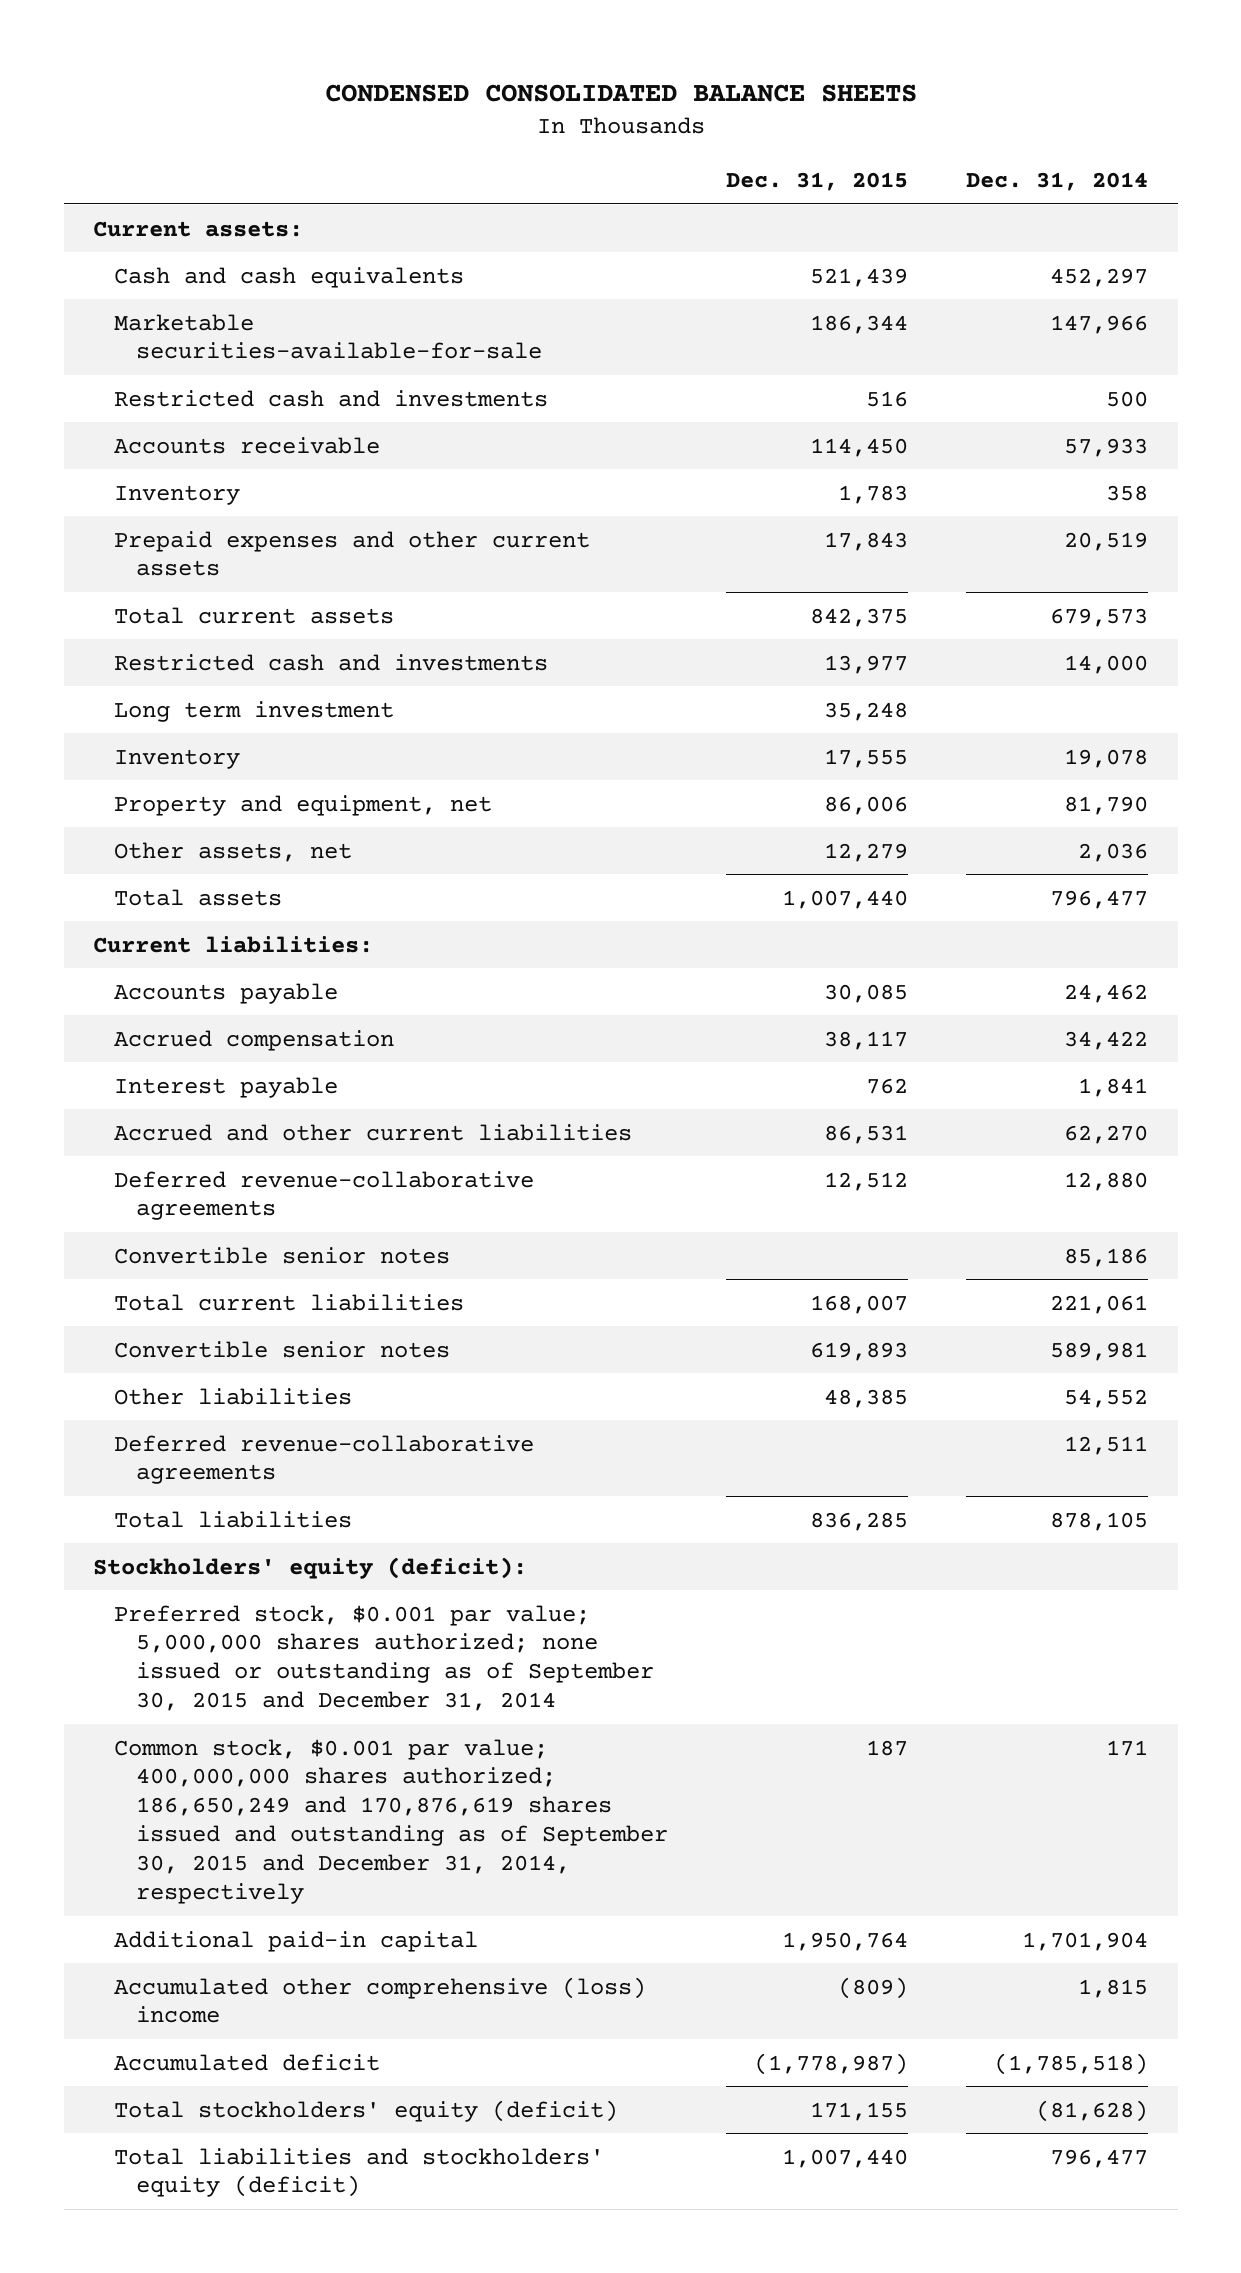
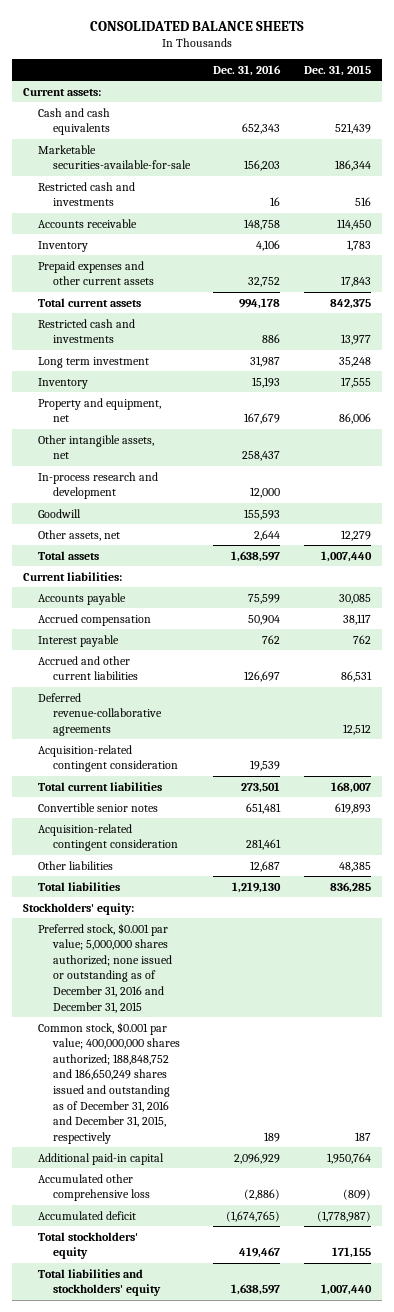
[324,83,917,102] CONDENSED CONSOLIDATED BALANCE SHEETS -> [89,20,304,31] CONSOLIDATED BALANCE SHEETS
[966,172,1149,192] Dec. 31, 2014 -> none
none -> [213,64,282,76] Dec. 31, 2016
none -> [38,434,155,460] Other intangible assets, net
none -> [38,471,159,500] In-process research and development
none -> [38,508,82,518] Goodwill
[114,1246,451,1264] Convertible senior notes -> none
none -> [38,744,179,773] Acquisition-related contingent consideration
none -> [38,823,179,852] Acquisition-related contingent consideration
[114,1434,535,1485] Deferred revenue-collaborative agreements -> none
[92,1556,527,1579] Stockholders' equity (deficit): -> [23,902,135,915] Stockholders' equity:
[114,1604,654,1712] Preferred stock, $0.001 par value; 5,000,000 shares authorized; none issued or outstanding as of September 30, 2015 and December 31, 2014 -> [38,922,173,1013] Preferred stock, $0.001 par value; 5,000,000 shares authorized; none issued or outstanding as of December 31, 2016 and December 31, 2015
[114,1738,668,1904] Common stock, $0.001 par value; 400,000,000 shares authorized; 186,650,249 and 170,876,619 shares issued and outstanding as of September 30, 2015 and December 31, 2014, respectively -> [38,1021,181,1144] Common stock, $0.001 par value; 400,000,000 shares authorized; 188,848,752 and 186,650,249 shares issued and outstanding as of December 31, 2016 and December 31, 2015, respectively
[114,1976,647,2024] Accumulated other comprehensive (loss) income -> [38,1173,151,1202] Accumulated other comprehensive loss
[114,2099,619,2122] Total stockholders' equity (deficit) -> [38,1231,139,1260] Total stockholders' equity
[114,2147,605,2198] Total liabilities and stockholders' equity (deficit) -> [38,1268,162,1297] Total liabilities and stockholders' equity

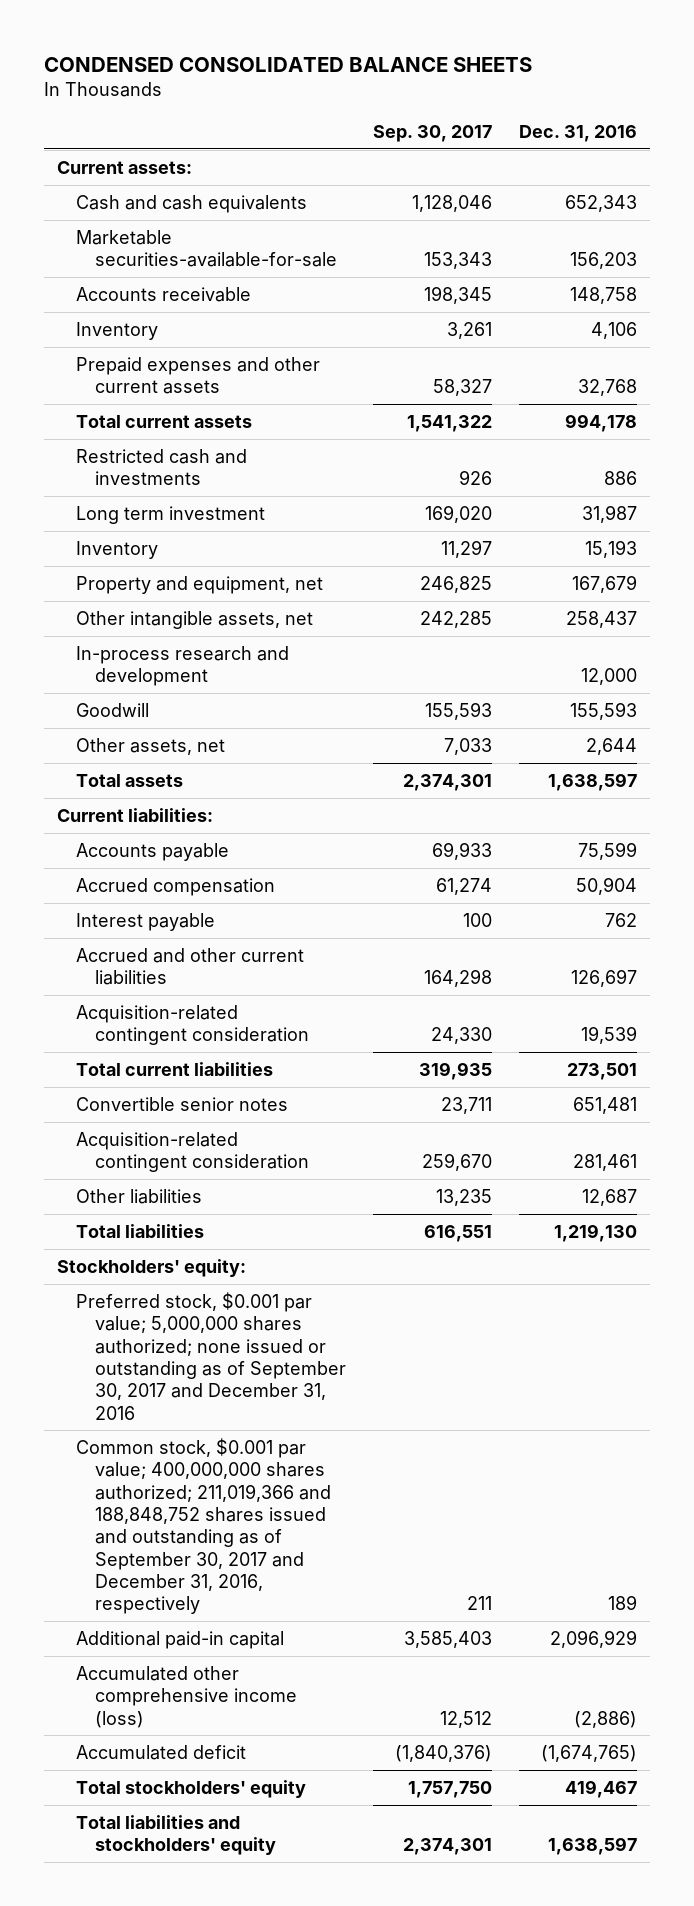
[89,20,304,31] CONSOLIDATED BALANCE SHEETS -> [43,56,532,72] CONDENSED CONSOLIDATED BALANCE SHEETS
[303,64,371,76] Dec. 31, 2015 -> none
none -> [372,124,492,142] Sep. 30, 2017
[38,181,136,207] Restricted cash and investments -> none
[248,277,281,288] 32,752 -> [577,379,637,397] 32,768
[38,692,163,736] Deferred revenue-collaborative agreements -> none
[38,922,173,1013] Preferred stock, $0.001 par value; 5,000,000 shares authorized; none issued or outstanding as of December 31, 2016 and December 31, 2015 -> [76,1291,346,1420] Preferred stock, $0.001 par value; 5,000,000 shares authorized; none issued or outstanding as of September 30, 2017 and December 31, 2016
[38,1021,181,1144] Common stock, $0.001 par value; 400,000,000 shares authorized; 188,848,752 and 186,650,249 shares issued and outstanding as of December 31, 2016 and December 31, 2015, respectively -> [76,1437,331,1615] Common stock, $0.001 par value; 400,000,000 shares authorized; 211,019,366 and 188,848,752 shares issued and outstanding as of September 30, 2017 and December 31, 2016, respectively
[38,1173,151,1202] Accumulated other comprehensive loss -> [76,1665,297,1728] Accumulated other comprehensive income (loss)

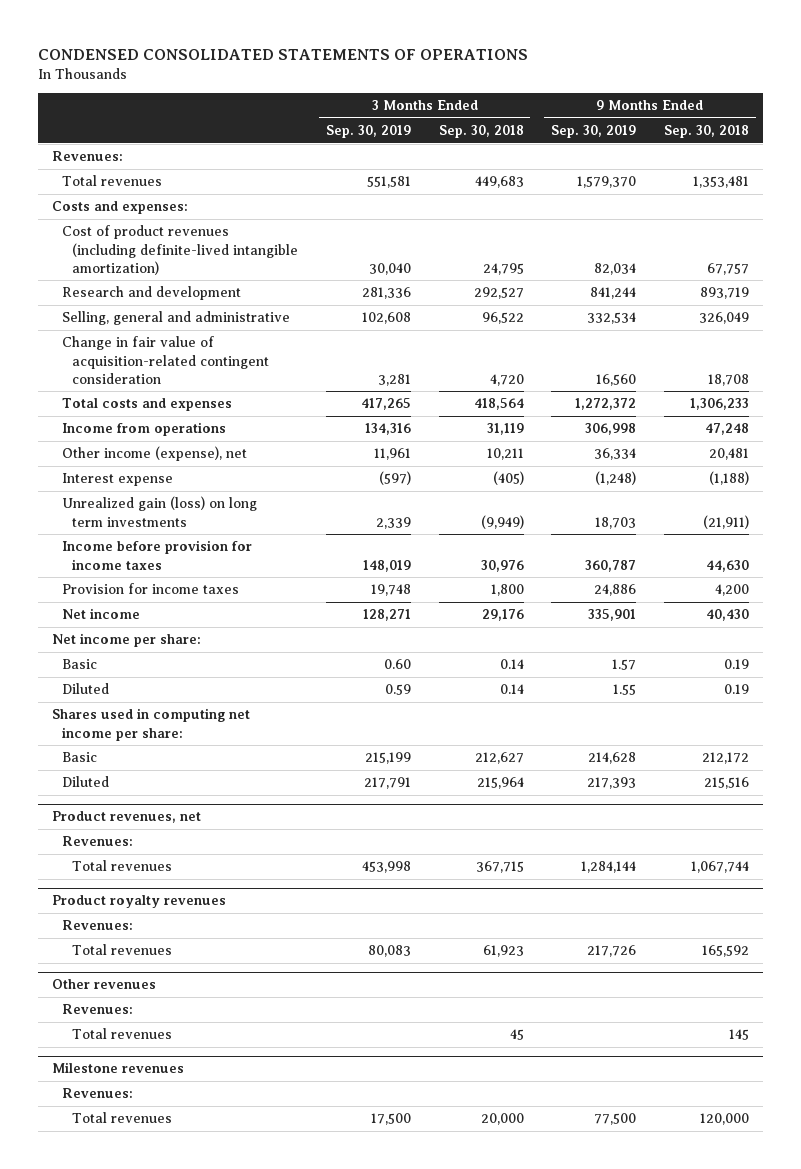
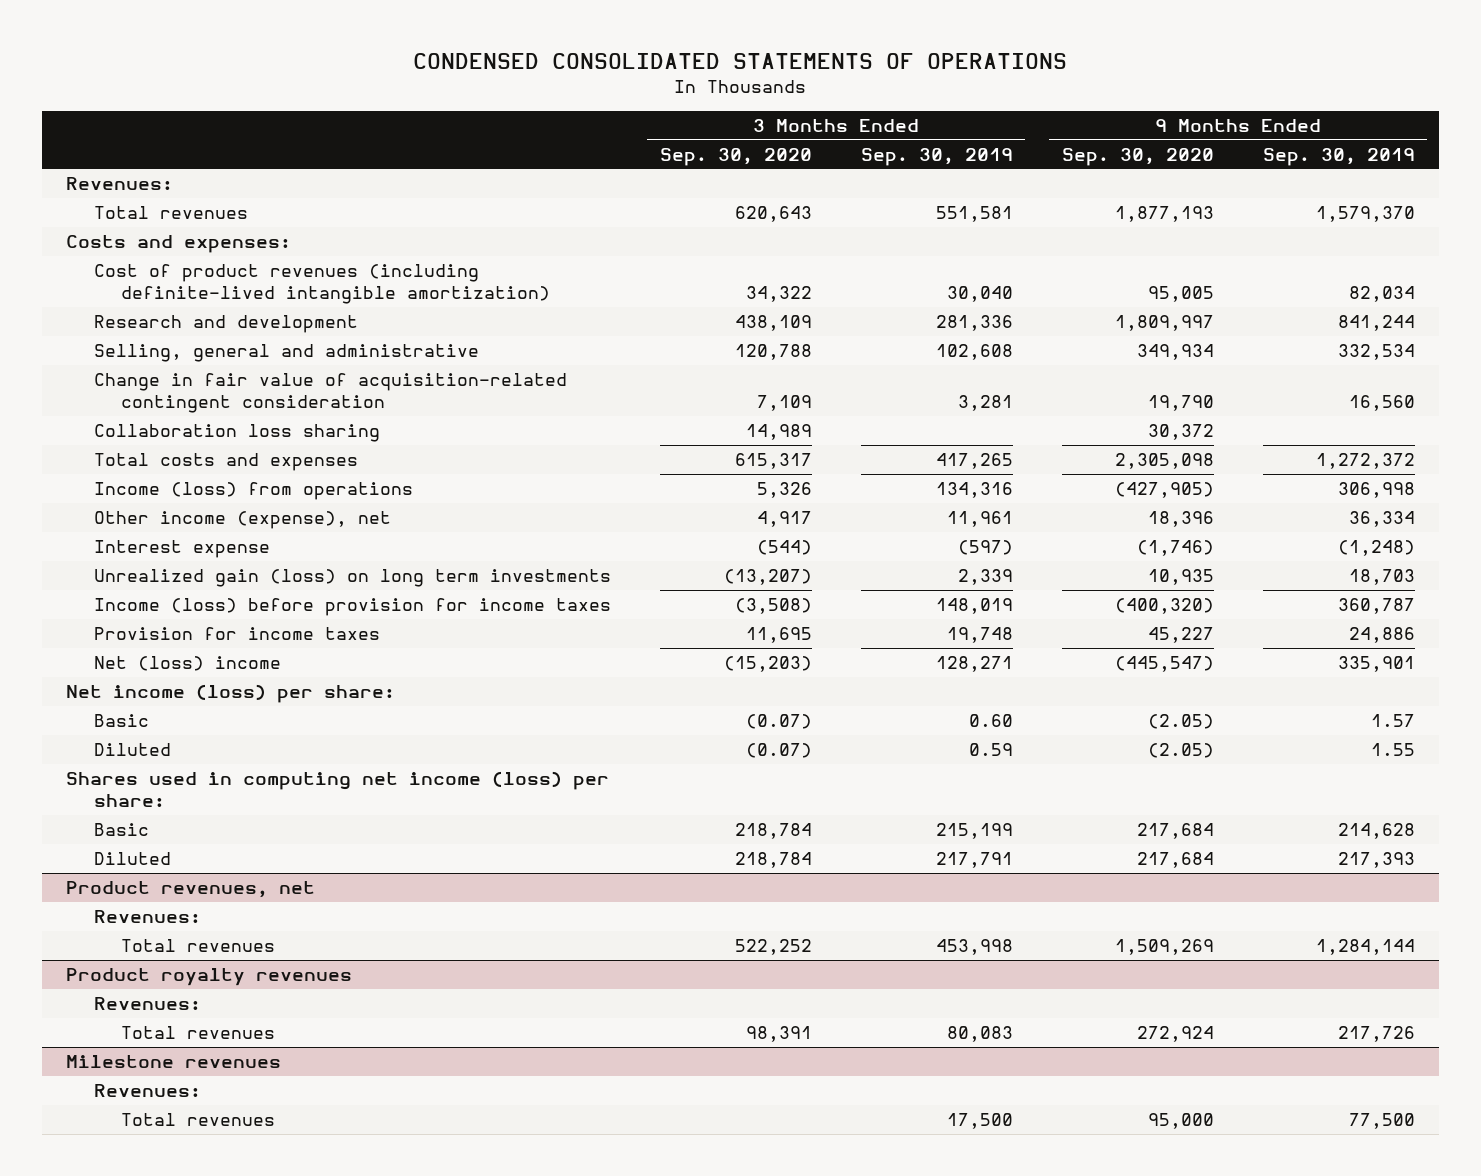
[438,125,524,139] Sep. 30, 2018 -> none
[664,125,750,139] Sep. 30, 2018 -> none
none -> [659,147,812,166] Sep. 30, 2020
none -> [1061,147,1214,166] Sep. 30, 2020
none -> [93,424,380,443] Collaboration loss sharing
[61,422,226,437] Income from operations -> [93,482,413,501] Income (loss) from operations
[61,540,252,570] Income before provision for income taxes -> [93,598,611,617] Income (loss) before provision for income taxes
[61,608,140,620] Net income -> [93,656,281,672] Net (loss) income
[51,633,201,648] Net income per share: -> [66,684,396,704] Net income (loss) per share:
[51,708,250,741] Shares used in computing net income per share: -> [66,771,610,808] Shares used in computing net income (loss) per share:
[51,979,156,990] Other revenues -> none
[61,1004,133,1015] Revenues: -> none
[71,1028,172,1040] Total revenues -> none

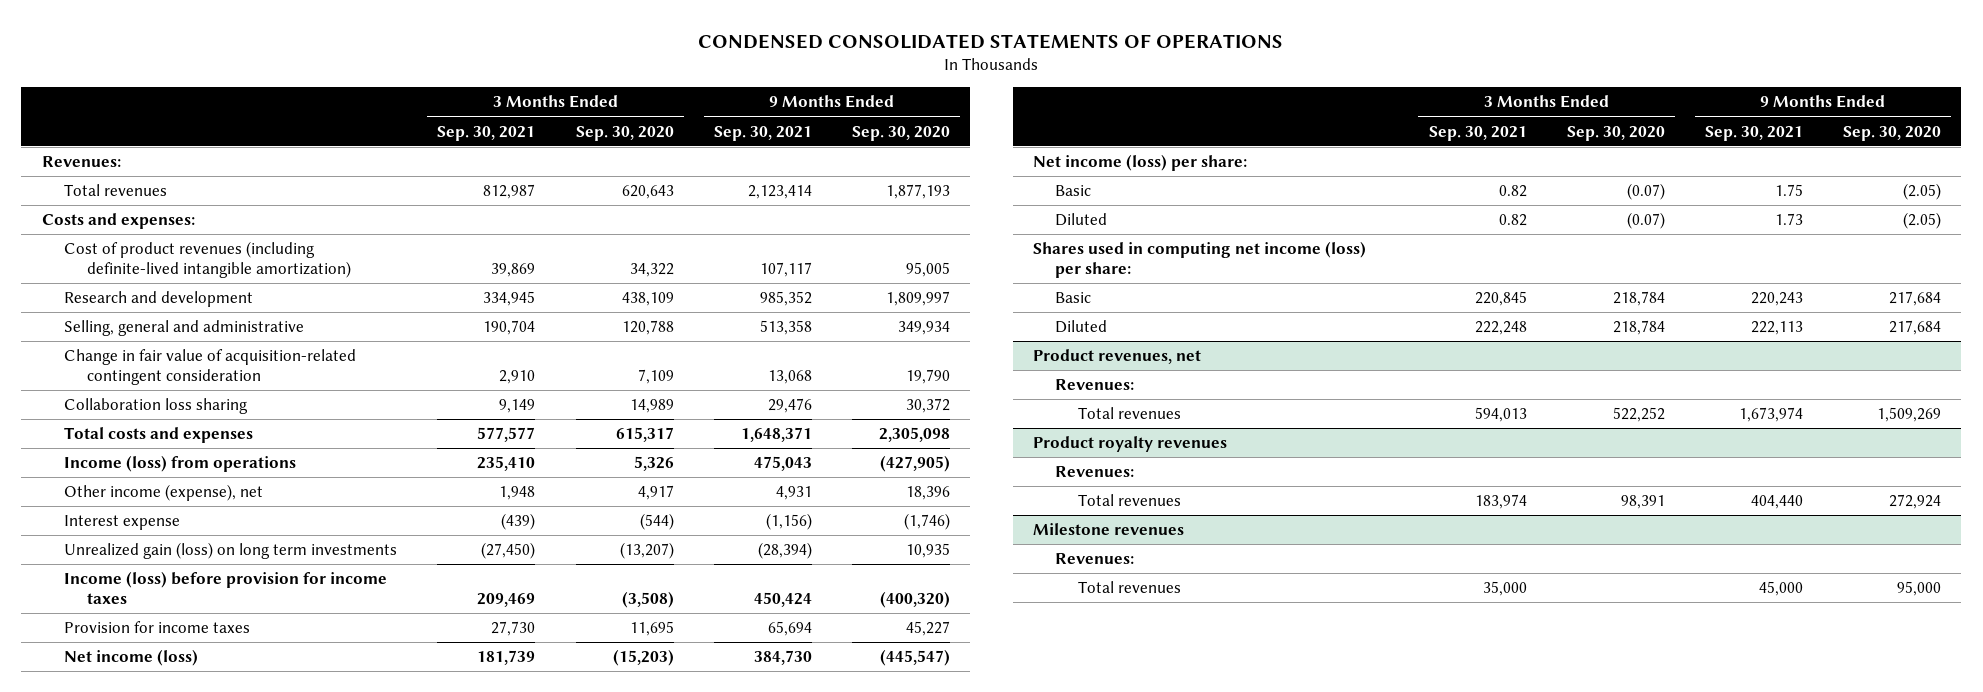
[860,147,1013,166] Sep. 30, 2019 -> none
[1262,147,1415,166] Sep. 30, 2019 -> none
none -> [437,125,536,141] Sep. 30, 2021
none -> [713,125,812,141] Sep. 30, 2021
[93,656,281,672] Net (loss) income -> [64,649,199,667] Net income (loss)

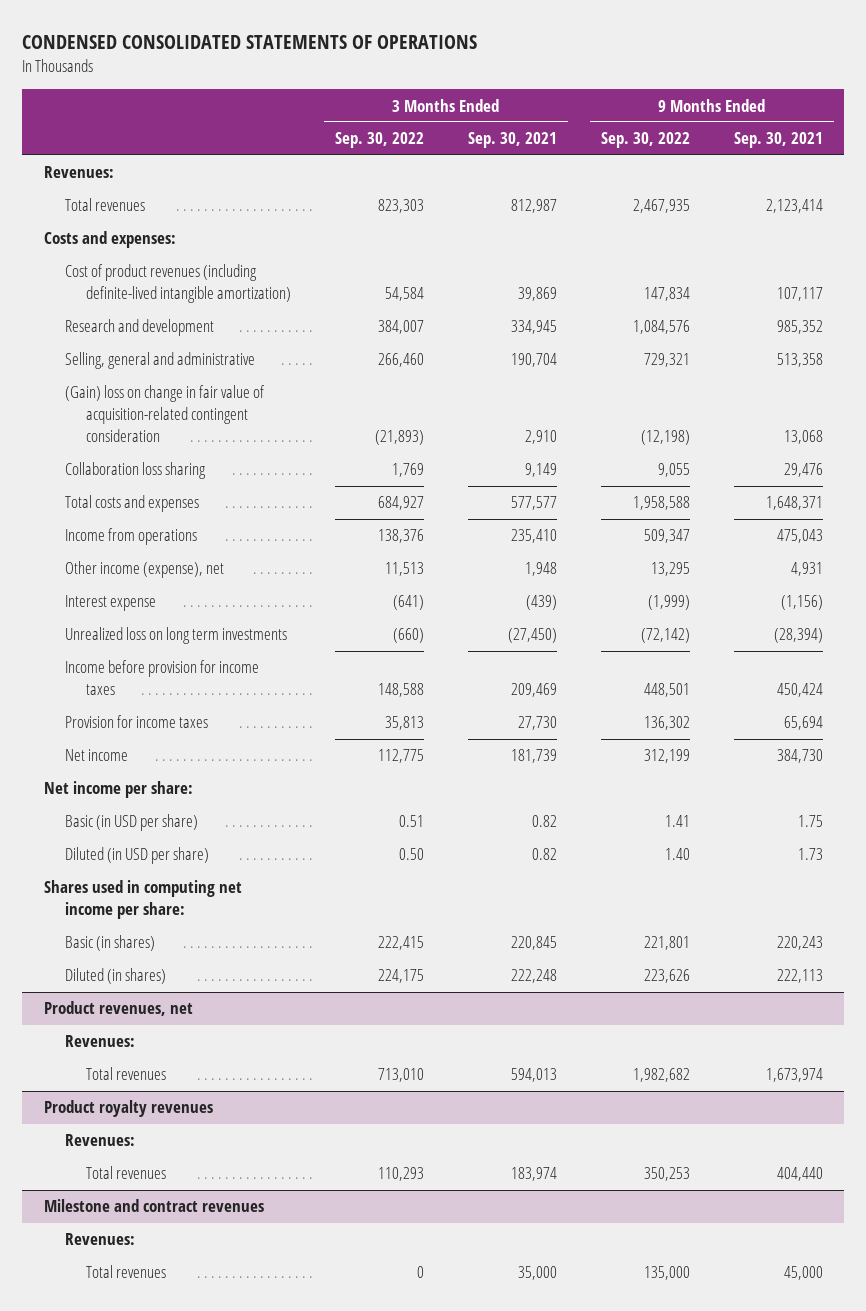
[575,125,674,141] Sep. 30, 2020 -> none
[852,125,951,141] Sep. 30, 2020 -> none
none -> [335,132,425,149] Sep. 30, 2022
none -> [600,132,690,149] Sep. 30, 2022
[64,349,357,386] Change in fair value of acquisition-related contingent consideration -> [65,385,266,443] (Gain) loss on change in fair value of acquisition-related contingent consideration
[64,455,297,473] Income (loss) from operations -> [65,528,198,546] Income from operations
[64,542,398,560] Unrealized gain (loss) on long term investments -> [65,627,288,645] Unrealized loss on long term investments
[64,571,388,605] Income (loss) before provision for income taxes -> [65,660,260,696] Income before provision for income taxes
[64,649,199,667] Net income (loss) -> [65,749,129,762] Net income
[1032,154,1247,172] Net income (loss) per share: -> [43,781,193,799] Net income per share:
[1055,185,1092,197] Basic -> [65,814,199,832] Basic (in USD per share)
[1055,213,1108,227] Diluted -> [65,847,210,865] Diluted (in USD per share)
[1032,241,1366,279] Shares used in computing net income (loss) per share: -> [43,880,242,920] Shares used in computing net income per share:
[1055,292,1092,304] Basic -> [65,935,156,952] Basic (in shares)
[1055,320,1108,334] Diluted -> [65,968,167,985] Diluted (in shares)
[1032,523,1184,536] Milestone revenues -> [43,1199,264,1213] Milestone and contract revenues

